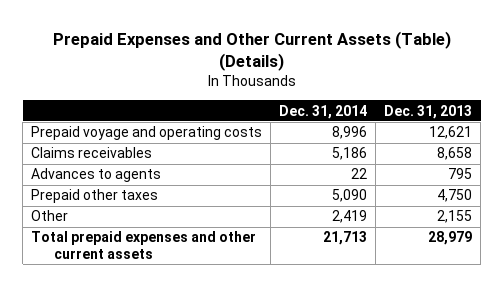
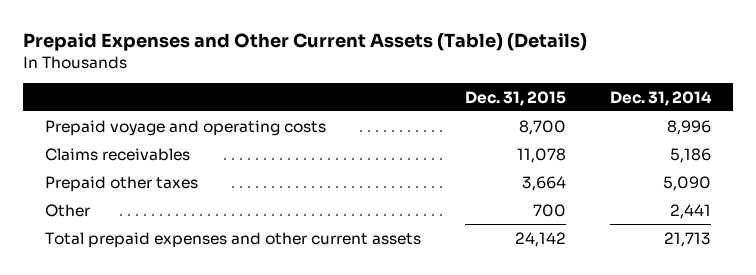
[384,104,473,119] Dec. 31, 2013 -> none
none -> [465,90,567,106] Dec. 31, 2015
[31,168,162,183] Advances to agents -> none
[332,210,368,224] 2,419 -> [670,203,712,219] 2,441

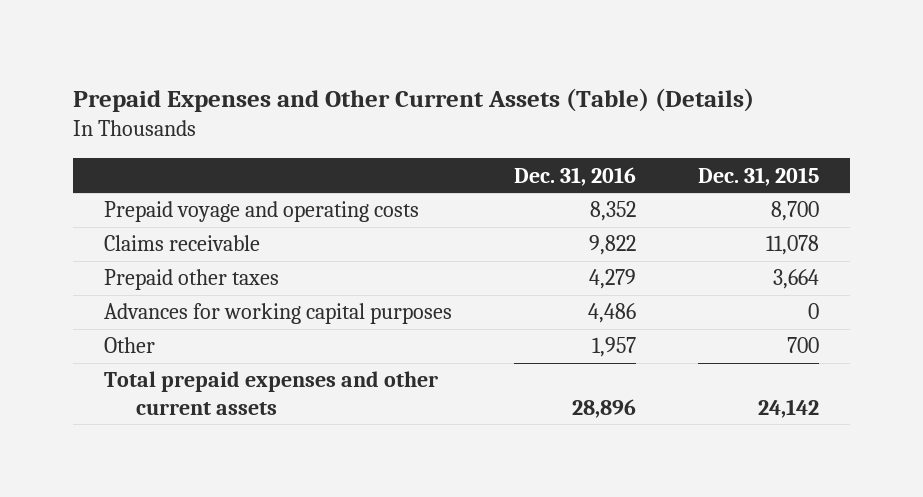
[610,90,713,106] Dec. 31, 2014 -> none
none -> [513,166,636,186] Dec. 31, 2016
[44,147,190,161] Claims receivables -> [103,235,260,252] Claims receivable
none -> [103,303,452,325] Advances for working capital purposes

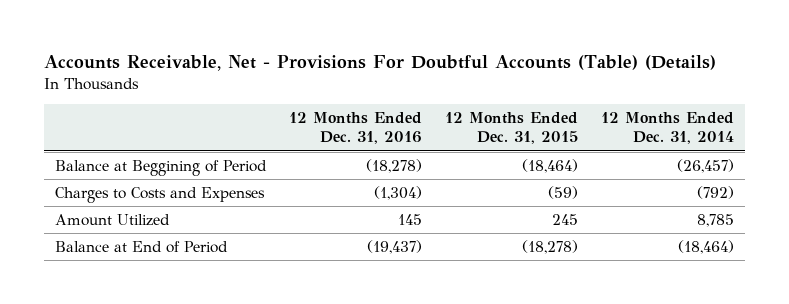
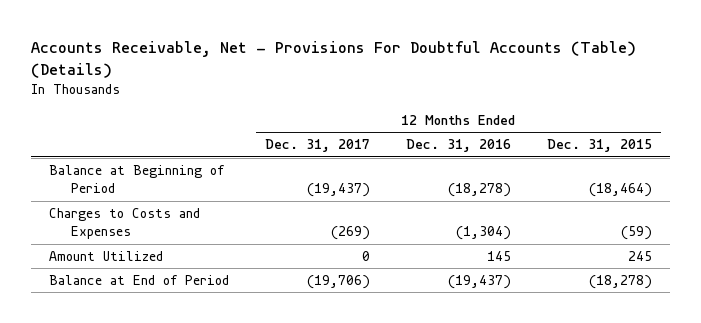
[600,112,734,145] 12 Months Ended Dec. 31, 2014 -> none
none -> [265,139,371,153] Dec. 31, 2017
[55,159,268,176] Balance at Beggining of Period -> [49,165,226,194] Balance at Beginning of Period

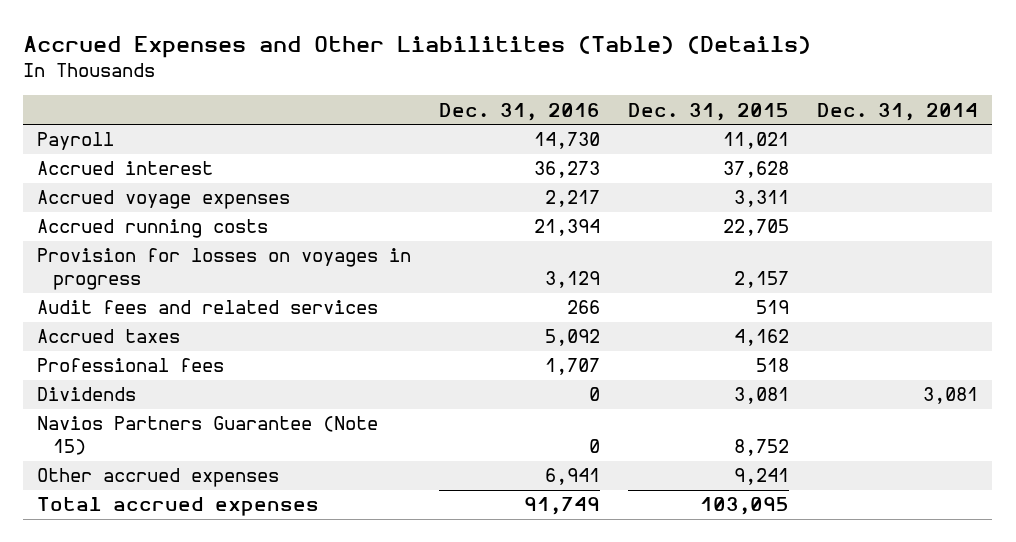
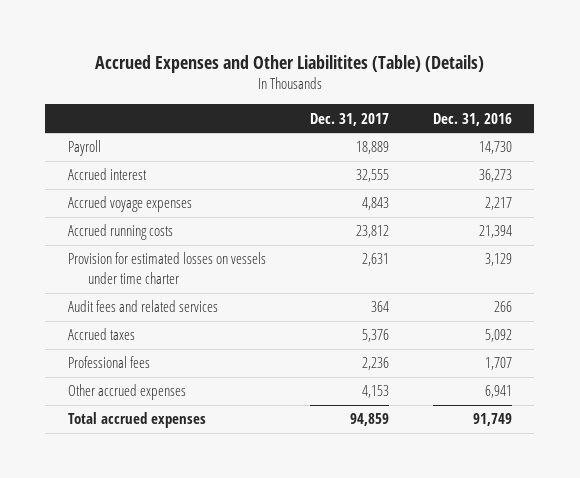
[628,102,790,121] Dec. 31, 2015 -> none
[817,102,979,121] Dec. 31, 2014 -> none
none -> [309,112,389,126] Dec. 31, 2017
[37,248,412,291] Provision for losses on voyages in progress -> [67,252,266,285] Provision for estimated losses on vessels under time charter
[37,387,137,402] Dividends -> none
[37,416,379,456] Navios Partners Guarantee (Note 15) -> none

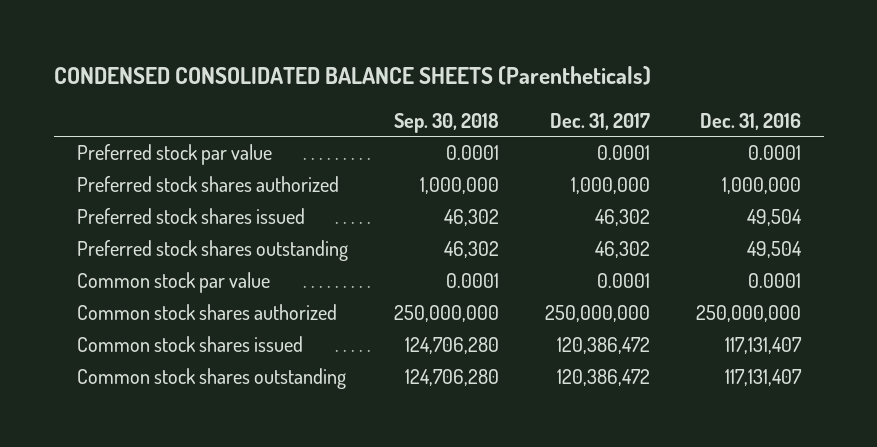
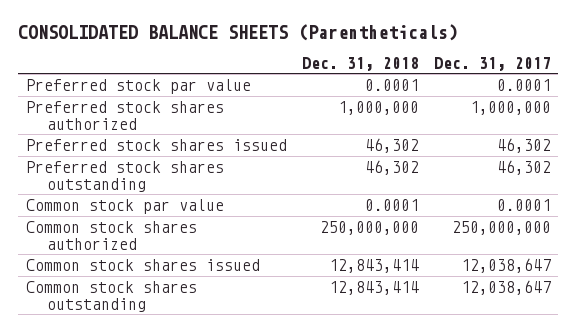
[53,66,651,86] CONDENSED CONSOLIDATED BALANCE SHEETS (Parentheticals) -> [17,23,458,41] CONSOLIDATED BALANCE SHEETS (Parentheticals)
[393,112,499,133] Sep. 30, 2018 -> none
[699,112,801,130] Dec. 31, 2016 -> none
none -> [301,56,419,71] Dec. 31, 2018
[556,337,650,355] 120,386,472 -> [460,257,551,273] 12,038,647
[556,369,650,387] 120,386,472 -> [460,279,551,295] 12,038,647

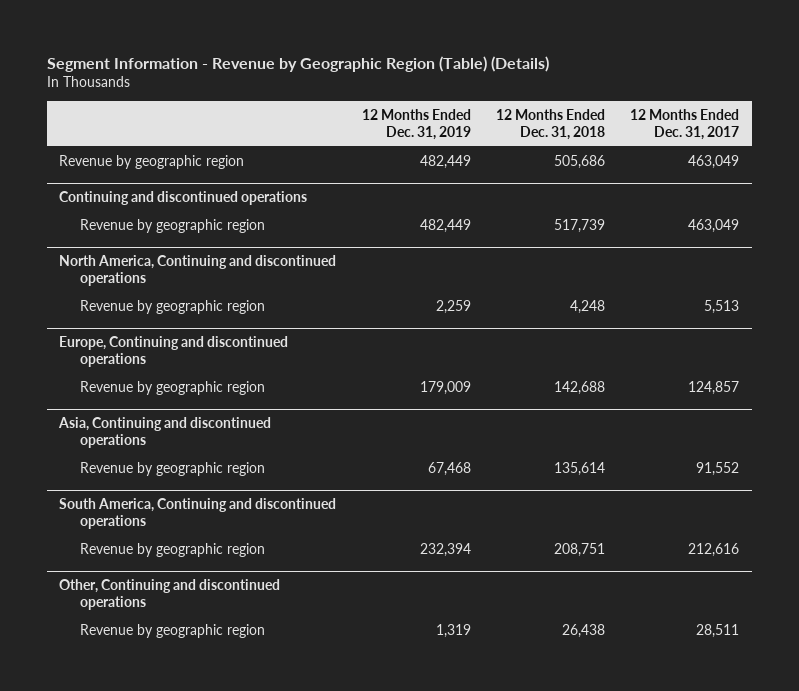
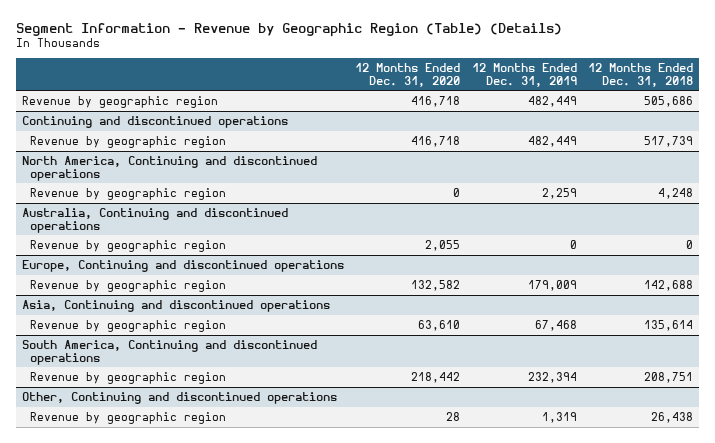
[630,109,740,140] 12 Months Ended Dec. 31, 2017 -> none
none -> [355,62,461,87] 12 Months Ended Dec. 31, 2020
none -> [21,207,288,233] Australia, Continuing and discontinued operations
none -> [30,239,227,252] Revenue by geographic region

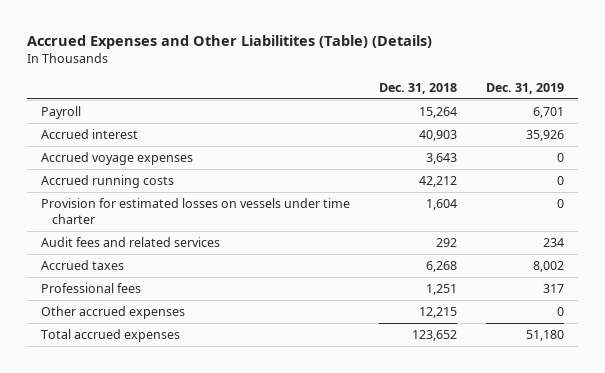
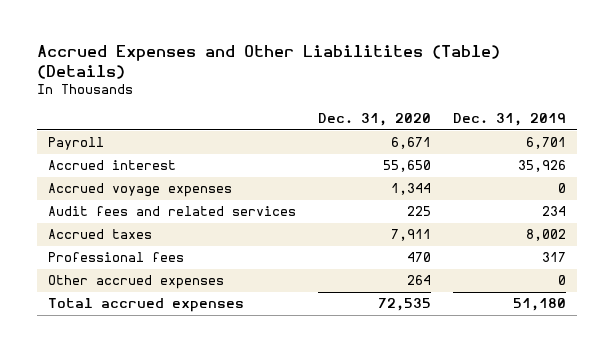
[379,82,458,94] Dec. 31, 2018 -> none
none -> [318,113,432,127] Dec. 31, 2020
[41,175,175,189] Accrued running costs -> none
[41,198,351,224] Provision for estimated losses on vessels under time charter -> none

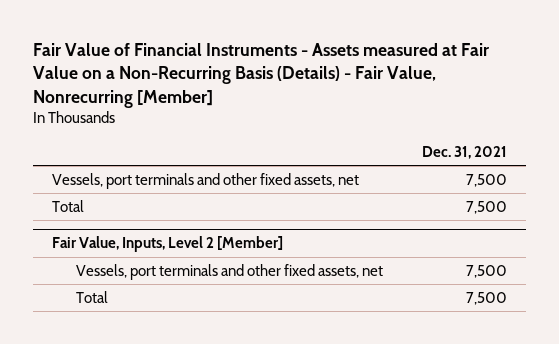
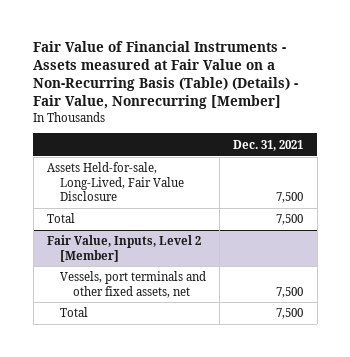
[32,43,489,108] Fair Value of Financial Instruments - Assets measured at Fair Value on a Non-Recurring Basis (Details) - Fair Value, Nonrecurring [Member] -> [33,40,299,109] Fair Value of Financial Instruments - Assets measured at Fair Value on a Non-Recurring Basis (Table) (Details) - Fair Value, Nonrecurring [Member]
[52,172,360,189] Vessels, port terminals and other fixed assets, net -> [47,162,184,201] Assets Held-for-sale, Long-Lived, Fair Value Disclosure

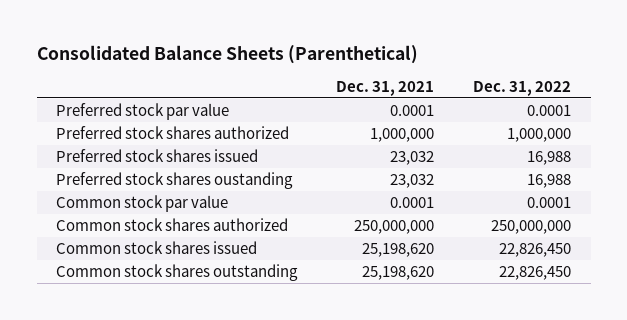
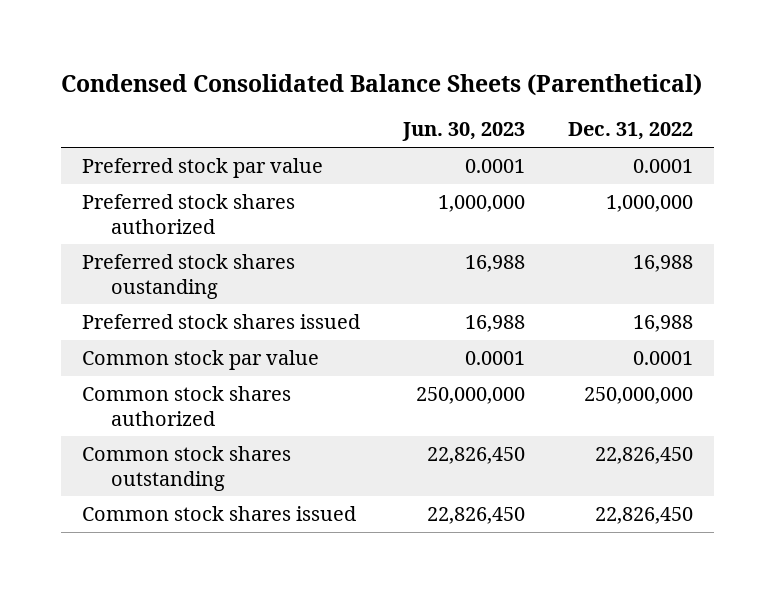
[36,44,418,64] Consolidated Balance Sheets (Parenthetical) -> [60,73,702,96] Condensed Consolidated Balance Sheets (Parenthetical)
[336,80,435,96] Dec. 31, 2021 -> none
none -> [402,122,526,142] Jun. 30, 2023
[56,148,259,162] Preferred stock shares issued -> [82,314,361,330] Preferred stock shares issued
[56,240,258,254] Common stock shares issued -> [82,506,357,522] Common stock shares issued

